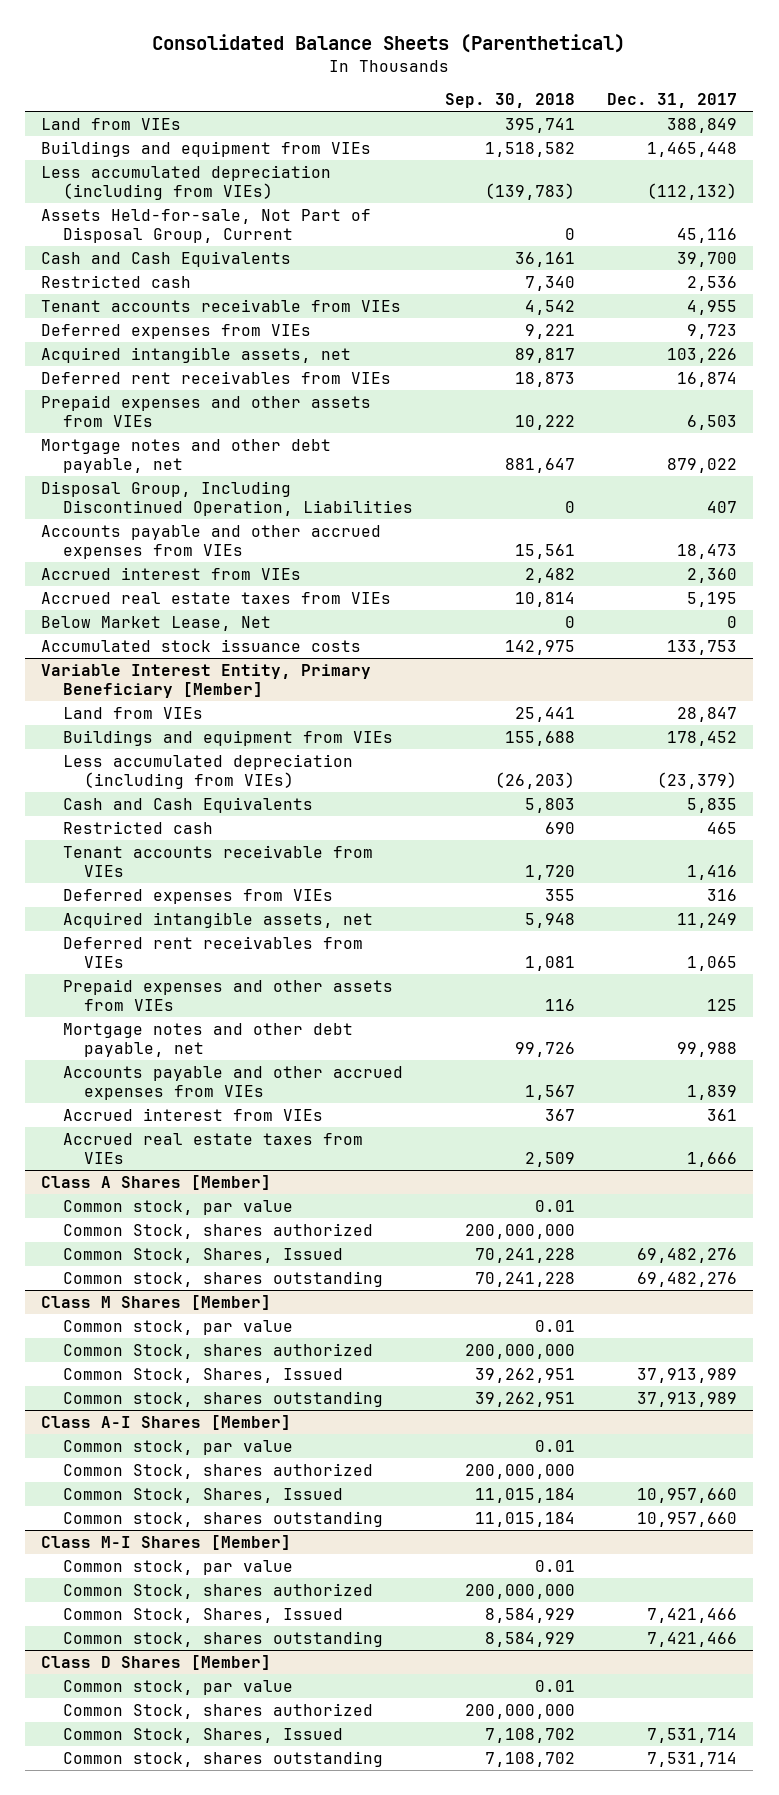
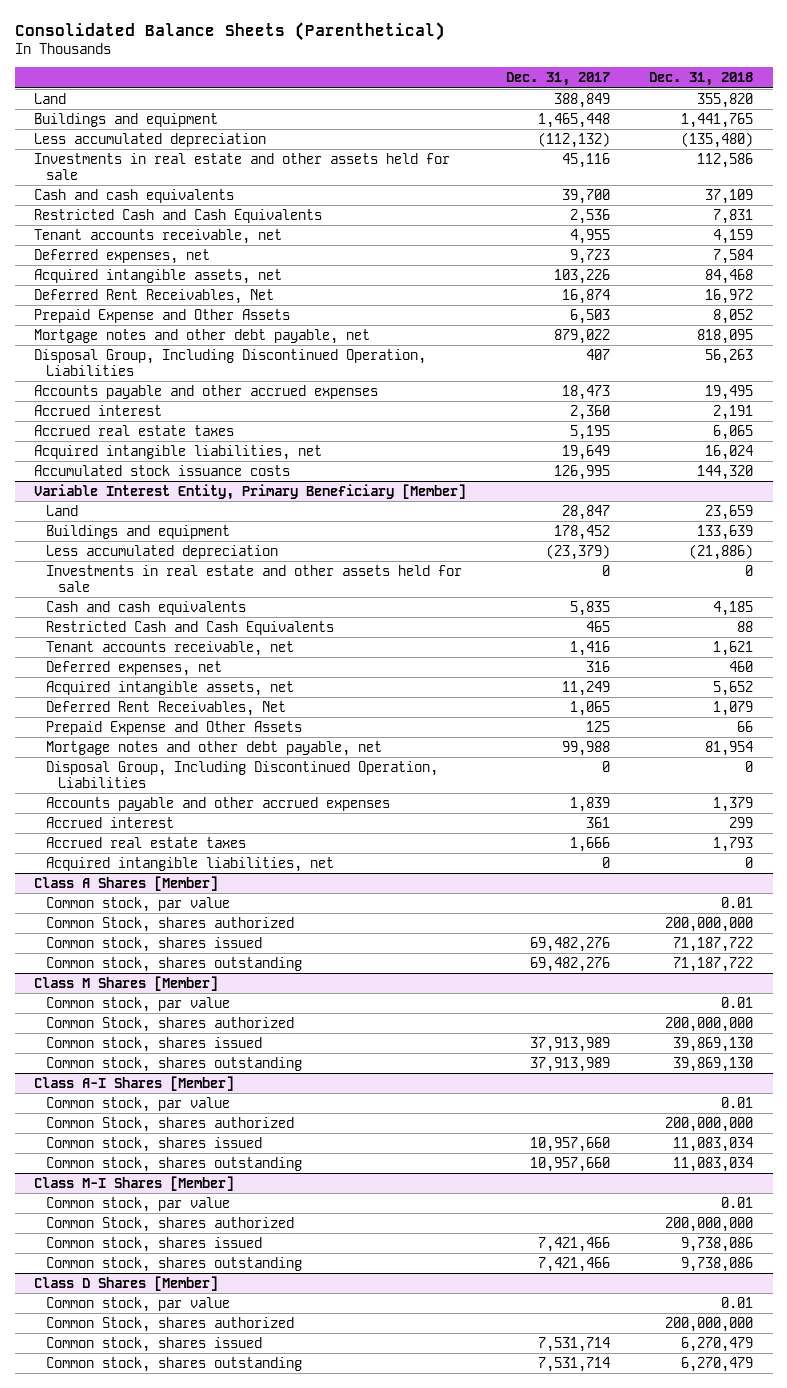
[445,93,576,109] Sep. 30, 2018 -> none
none -> [648,72,753,87] Dec. 31, 2018
[41,117,182,130] Land from VIEs -> [34,92,67,104] Land
[41,140,372,157] Buildings and equipment from VIEs -> [34,112,219,127] Buildings and equipment
[41,164,332,200] Less accumulated depreciation (including from VIEs) -> [34,132,267,147] Less accumulated depreciation
[41,208,372,243] Assets Held-for-sale, Not Part of Disposal Group, Current -> [34,152,451,180] Investments in real estate and other assets held for sale
[41,250,292,267] Cash and Cash Equivalents -> [34,188,235,203] Cash and cash equivalents
[41,274,192,288] Restricted cash -> [34,208,323,223] Restricted Cash and Cash Equivalents
[41,298,402,312] Tenant accounts receivable from VIEs -> [34,228,283,244] Tenant accounts receivable, net
[41,323,312,339] Deferred expenses from VIEs -> [34,248,211,264] Deferred expenses, net
[41,370,392,384] Deferred rent receivables from VIEs -> [34,288,275,304] Deferred Rent Receivables, Net
[41,394,372,427] Prepaid expenses and other assets from VIEs -> [34,308,291,323] Prepaid Expense and Other Assets
[41,615,272,631] Below Market Lease, Net -> none
[41,524,382,559] Accounts payable and other accrued expenses from VIEs -> [34,384,379,399] Accounts payable and other accrued expenses
[41,566,302,580] Accrued interest from VIEs -> [34,404,163,416] Accrued interest
[41,591,392,604] Accrued real estate taxes from VIEs -> [34,424,235,436] Accrued real estate taxes
none -> [34,444,323,460] Acquired intangible liabilities, net
[667,639,738,655] 133,753 -> [553,464,610,480] 126,995
[62,706,203,719] Land from VIEs -> [46,504,79,516] Land
[62,729,393,746] Buildings and equipment from VIEs -> [46,524,231,539] Buildings and equipment
[62,753,353,789] Less accumulated depreciation (including from VIEs) -> [46,544,279,559] Less accumulated depreciation
none -> [46,564,463,592] Investments in real estate and other assets held for sale
[62,796,313,813] Cash and Cash Equivalents -> [46,600,247,615] Cash and cash equivalents
[62,820,213,834] Restricted cash -> [46,620,335,635] Restricted Cash and Cash Equivalents
[62,844,373,877] Tenant accounts receivable from VIEs -> [46,640,295,656] Tenant accounts receivable, net
[62,888,333,904] Deferred expenses from VIEs -> [46,660,223,676] Deferred expenses, net
[62,935,363,968] Deferred rent receivables from VIEs -> [46,700,287,716] Deferred Rent Receivables, Net
[62,978,393,1011] Prepaid expenses and other assets from VIEs -> [46,720,303,735] Prepaid Expense and Other Assets
none -> [46,760,439,788] Disposal Group, Including Discontinued Operation, Liabilities
[62,1065,403,1100] Accounts payable and other accrued expenses from VIEs -> [46,796,391,811] Accounts payable and other accrued expenses
[62,1107,323,1121] Accrued interest from VIEs -> [46,816,175,828] Accrued interest
[62,1132,363,1164] Accrued real estate taxes from VIEs -> [46,836,247,848] Accrued real estate taxes
none -> [46,856,335,872] Acquired intangible liabilities, net
[62,1247,343,1263] Common Stock, Shares, Issued -> [46,936,263,952] Common stock, shares issued
[62,1367,343,1383] Common Stock, Shares, Issued -> [46,1036,263,1052] Common stock, shares issued
[62,1487,343,1503] Common Stock, Shares, Issued -> [46,1136,263,1152] Common stock, shares issued
[62,1607,343,1623] Common Stock, Shares, Issued -> [46,1236,263,1252] Common stock, shares issued
[62,1727,343,1743] Common Stock, Shares, Issued -> [46,1336,263,1352] Common stock, shares issued

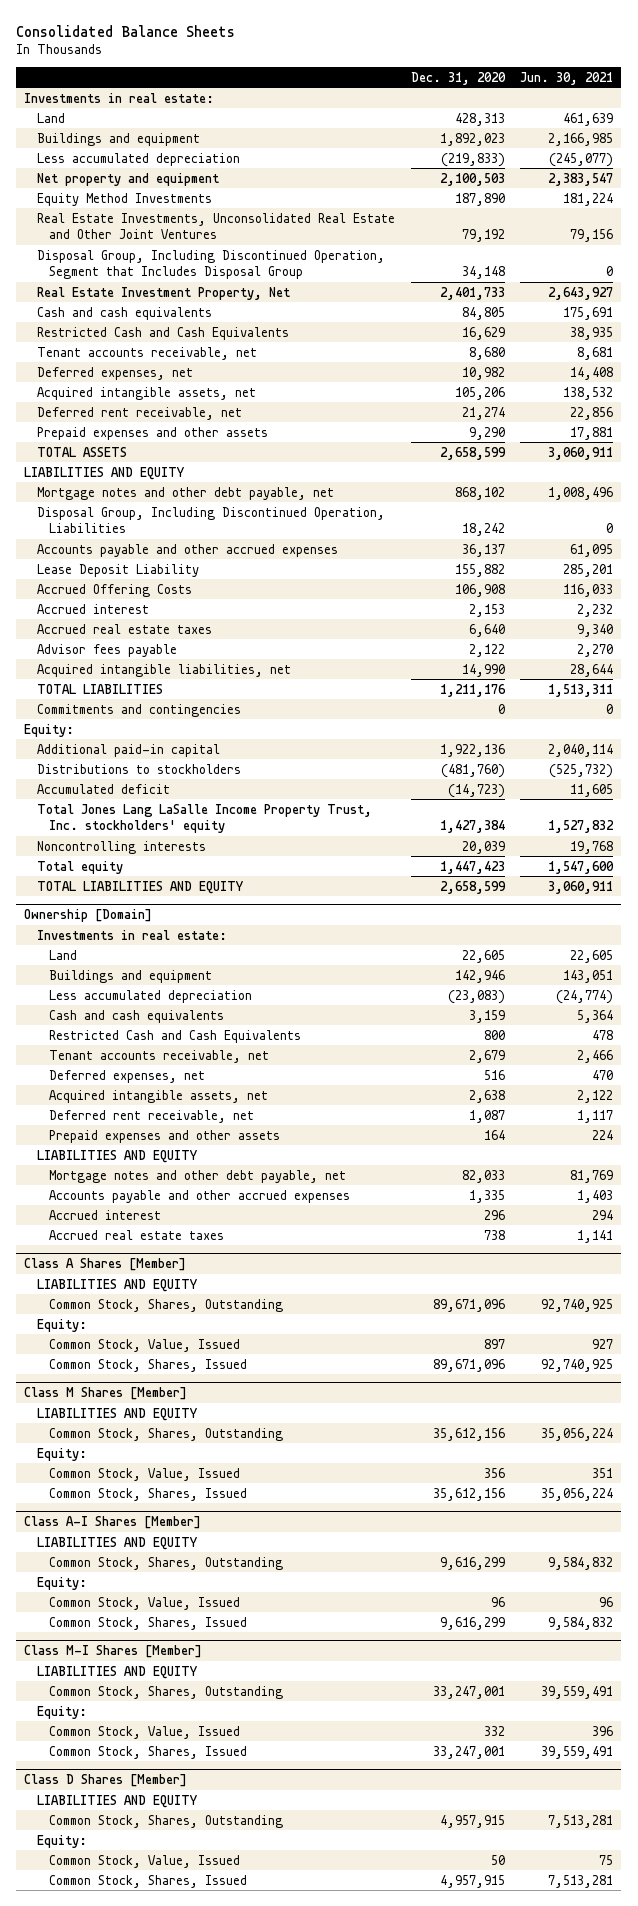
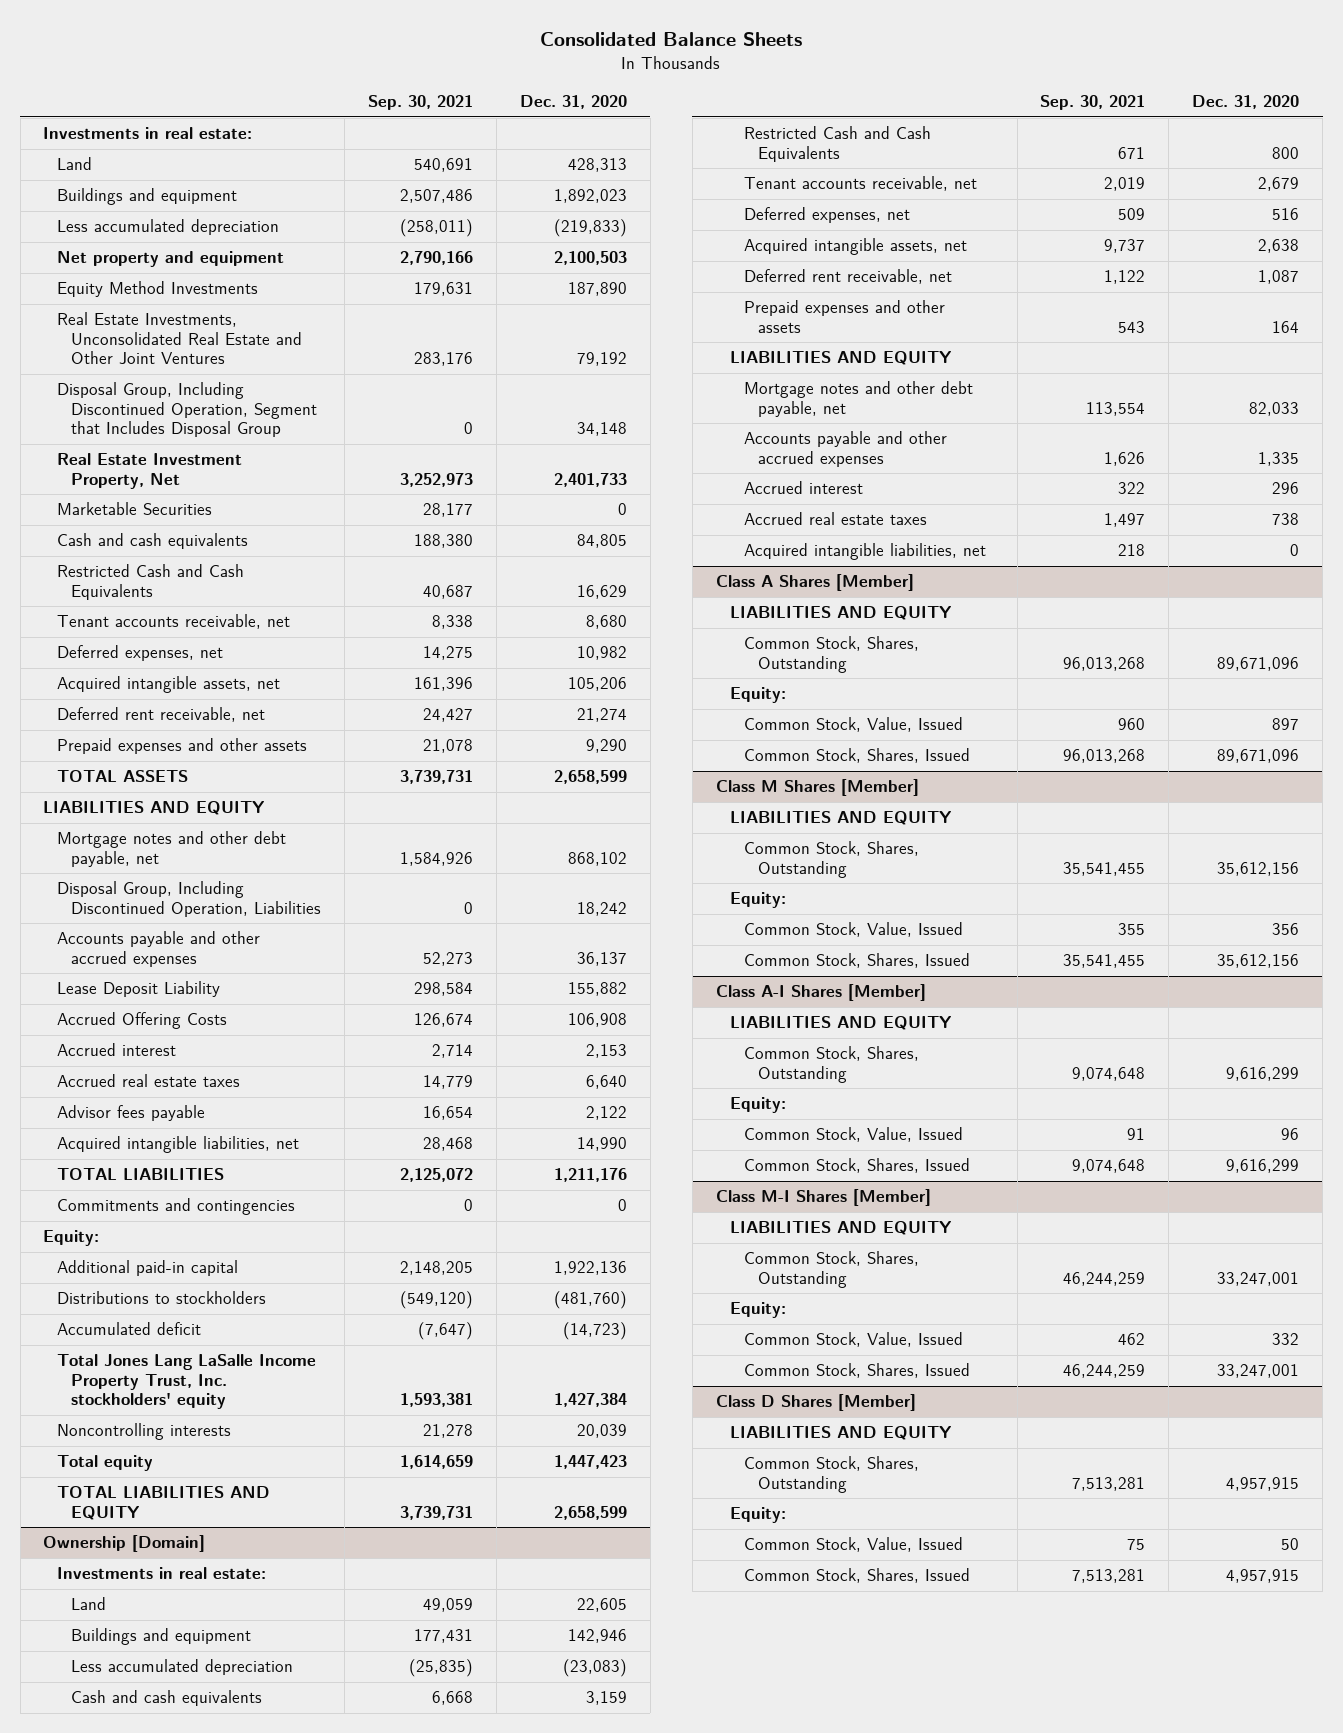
[520,71,614,85] Jun. 30, 2021 -> none
none -> [368,95,474,111] Sep. 30, 2021
none -> [57,502,213,516] Marketable Securities
none -> [743,543,986,561] Acquired intangible liabilities, net

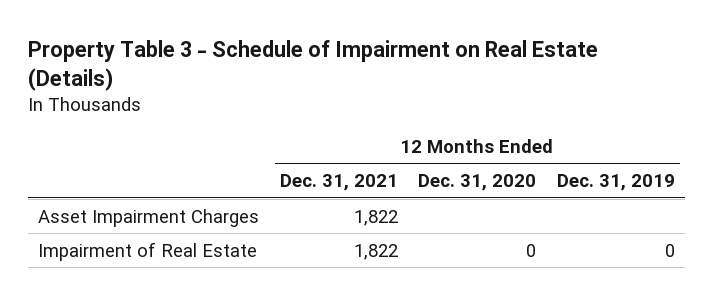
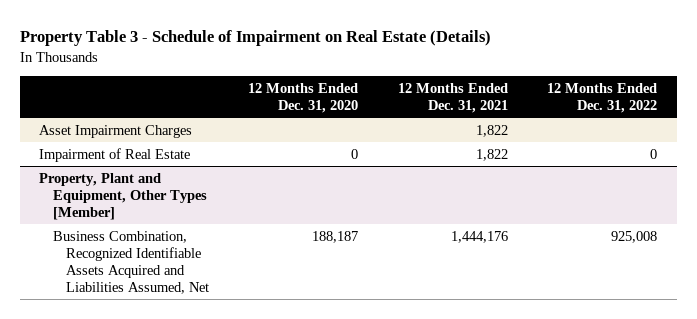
[556,174,675,192] Dec. 31, 2019 -> none
none -> [547,83,658,114] 12 Months Ended Dec. 31, 2022
none -> [39,172,207,220] Property, Plant and Equipment, Other Types [Member]
none -> [52,230,209,294] Business Combination, Recognized Identifiable Assets Acquired and Liabilities Assumed, Net

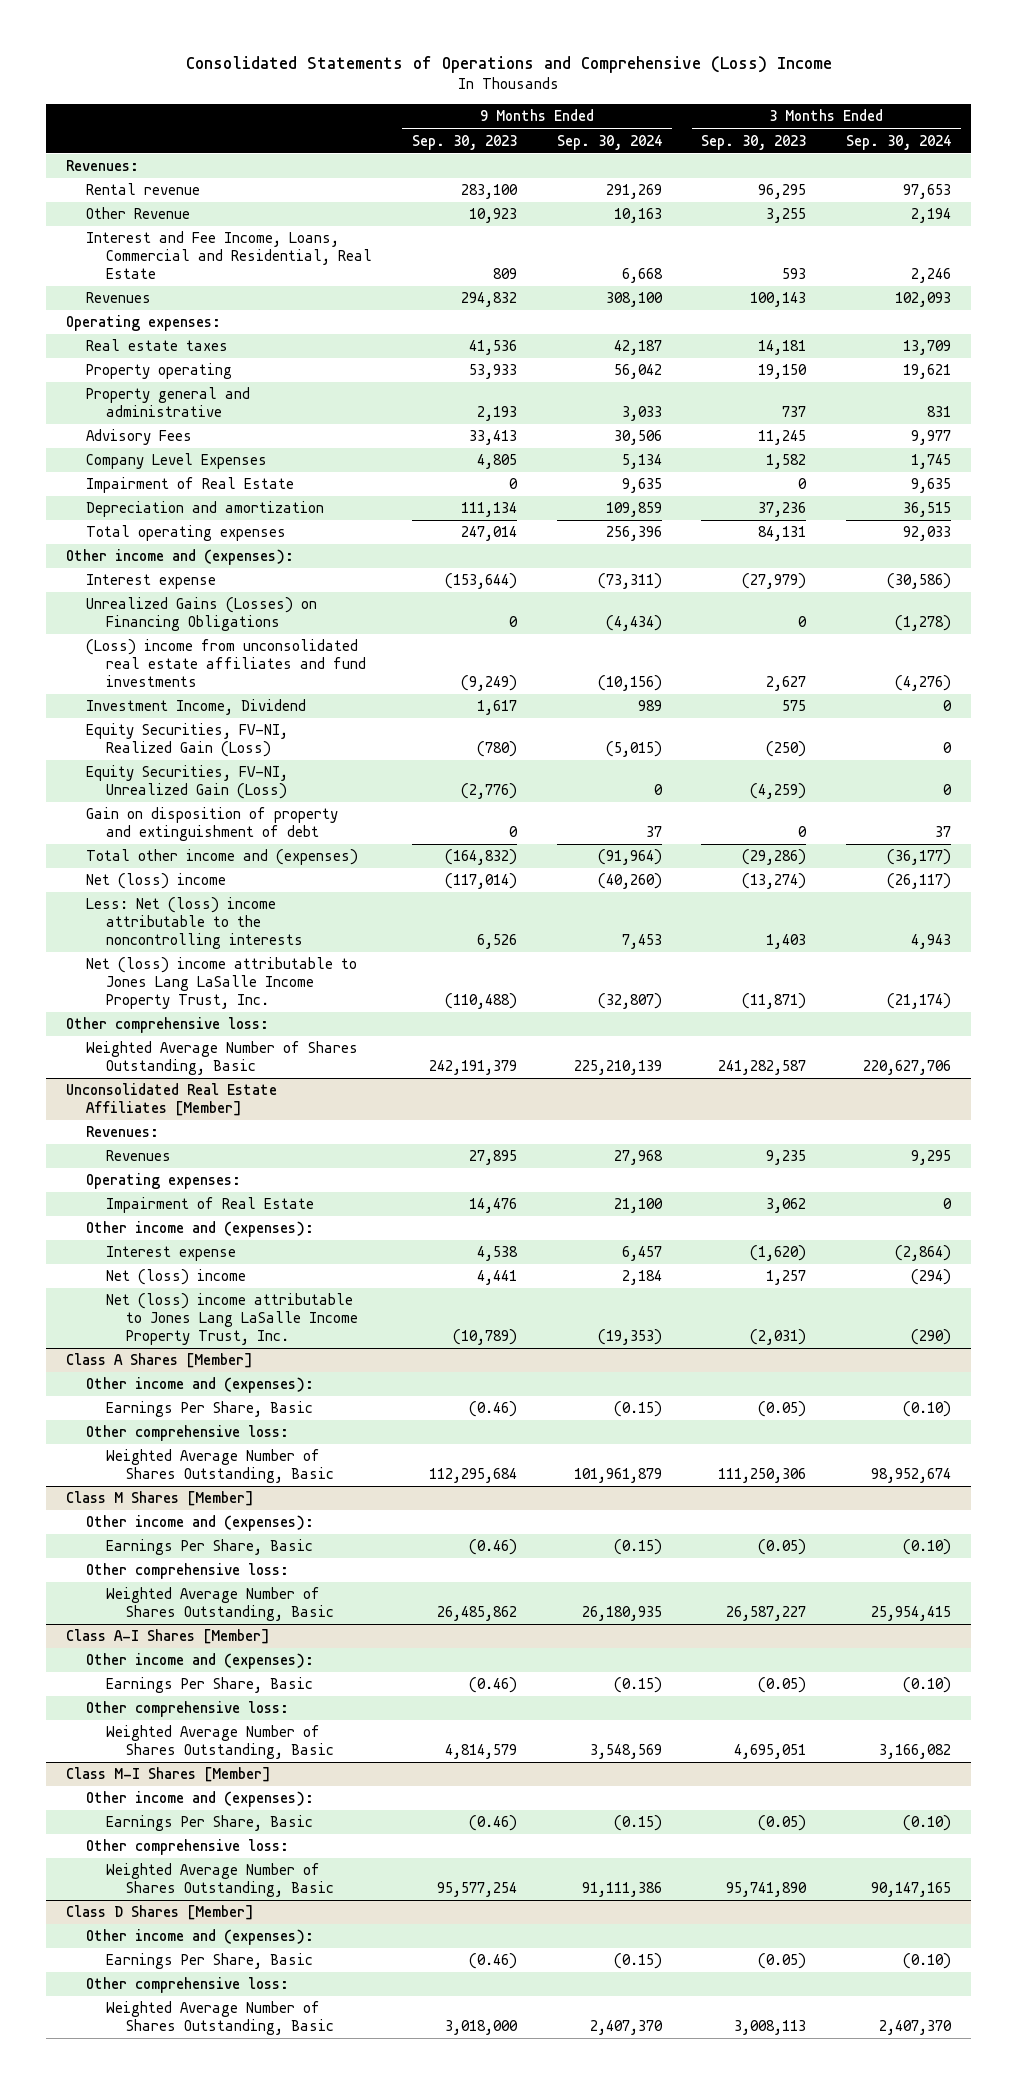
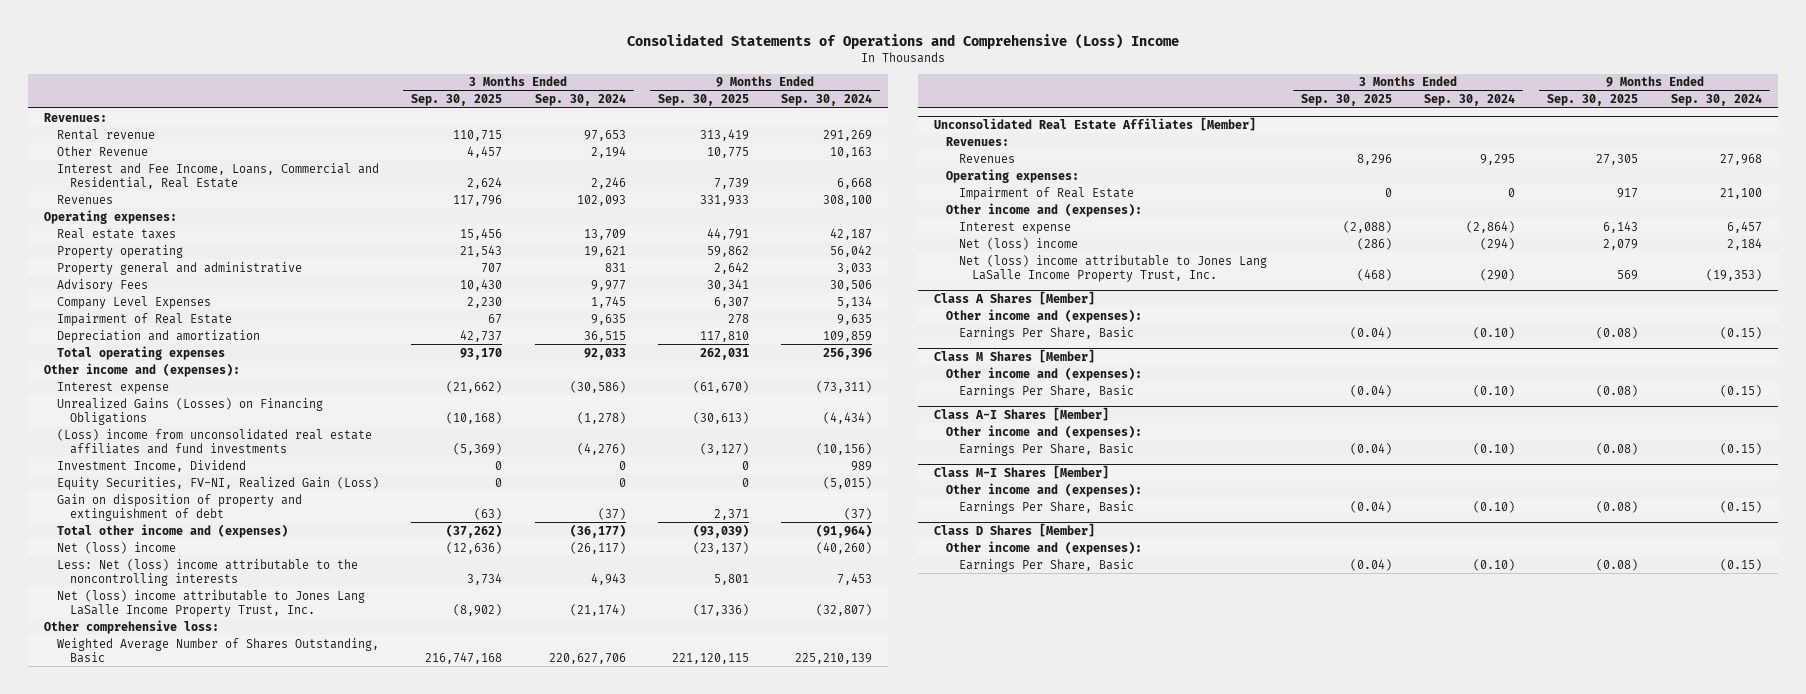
[412,134,518,150] Sep. 30, 2023 -> none
[701,134,807,150] Sep. 30, 2023 -> none
none -> [411,94,503,107] Sep. 30, 2025
none -> [657,94,749,107] Sep. 30, 2025
[86,765,289,800] Equity Securities, FV-NI, Unrealized Gain (Loss) -> none
[645,826,662,838] 37 -> [844,507,873,520] (37)
[935,826,952,838] 37 -> [597,507,626,520] (37)
[86,1425,290,1442] Other comprehensive loss: -> none
[106,1449,335,1484] Weighted Average Number of Shares Outstanding, Basic -> none
[86,1563,290,1580] Other comprehensive loss: -> none
[106,1587,335,1622] Weighted Average Number of Shares Outstanding, Basic -> none
[86,1701,290,1718] Other comprehensive loss: -> none
[106,1725,335,1760] Weighted Average Number of Shares Outstanding, Basic -> none
[86,1839,290,1856] Other comprehensive loss: -> none
[106,1863,335,1898] Weighted Average Number of Shares Outstanding, Basic -> none
[86,1977,290,1994] Other comprehensive loss: -> none
[106,2001,335,2036] Weighted Average Number of Shares Outstanding, Basic -> none

